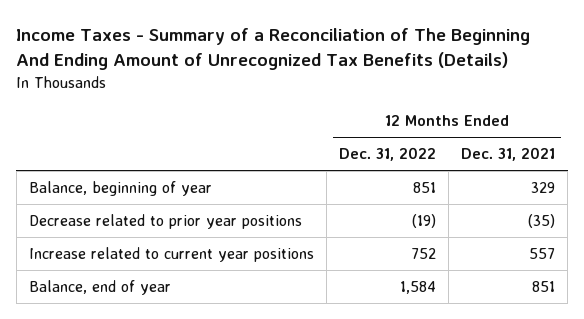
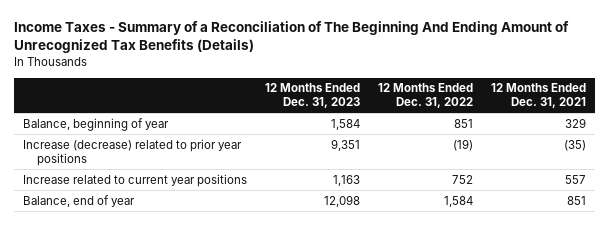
none -> [265,83,361,109] 12 Months Ended Dec. 31, 2023
[28,214,302,230] Decrease related to prior year positions -> [23,138,243,166] Increase (decrease) related to prior year positions

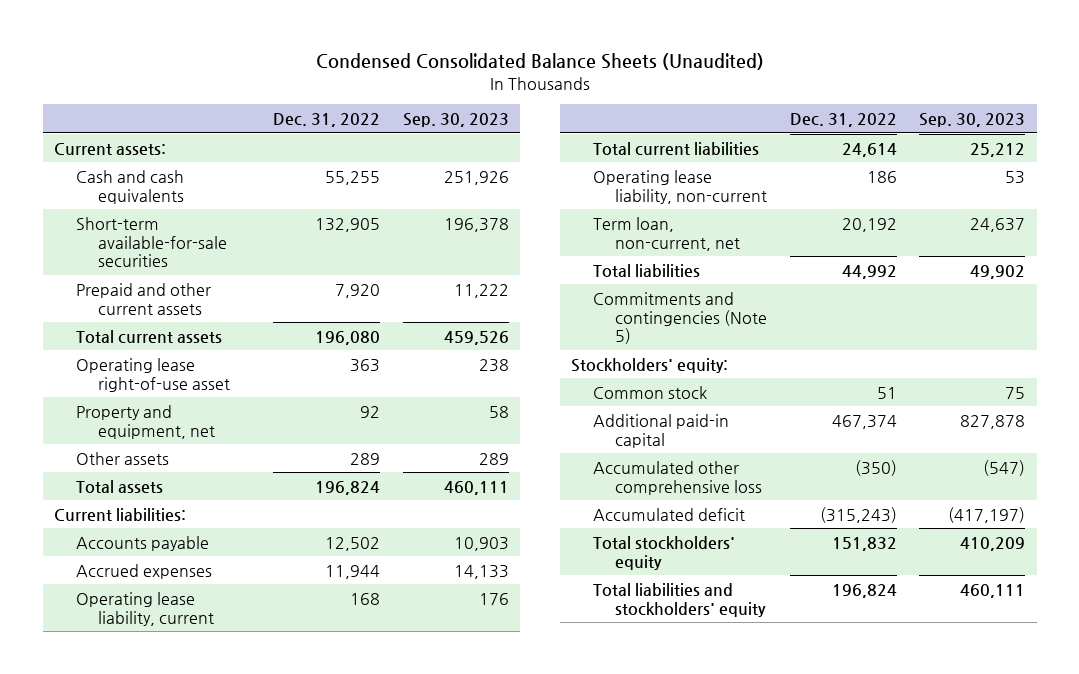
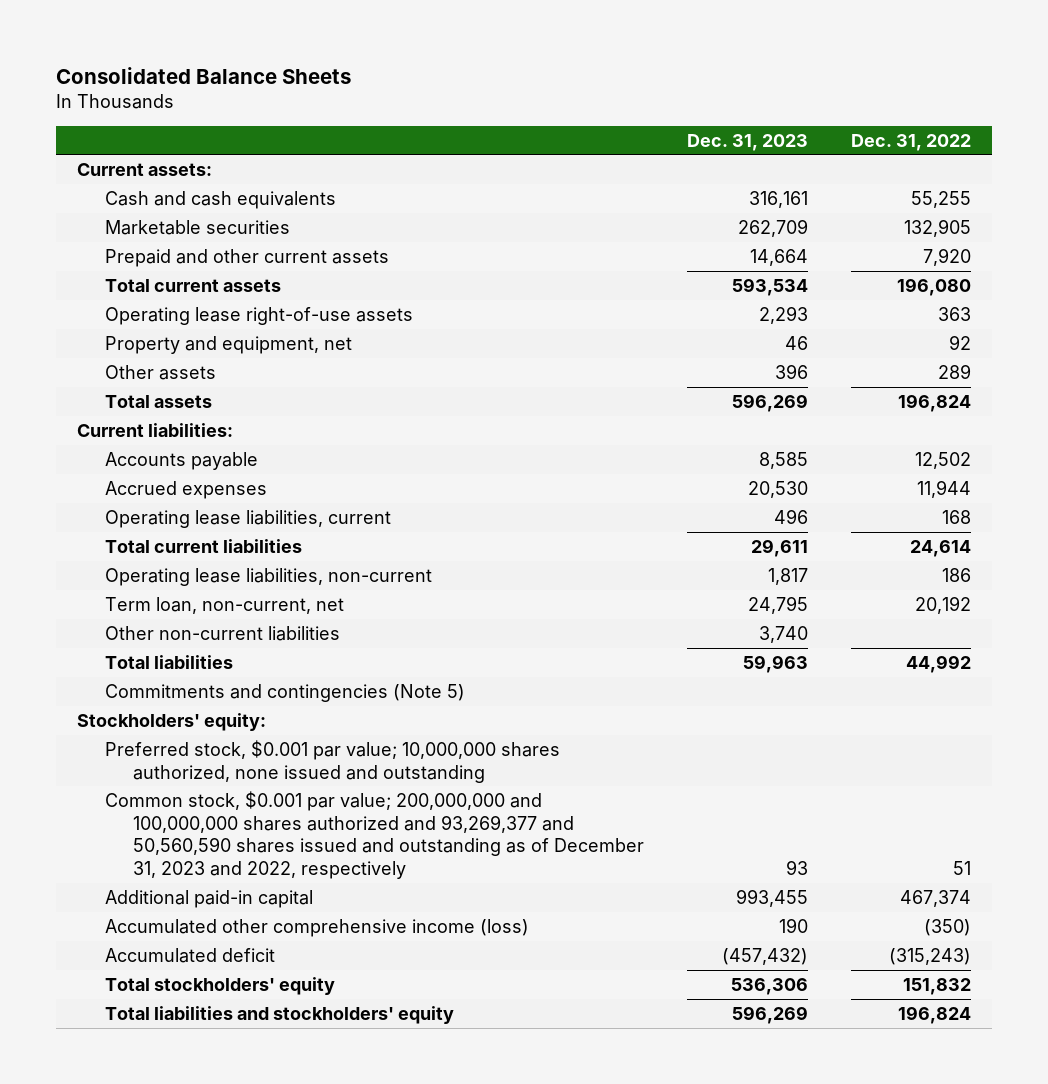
[315,53,764,71] Condensed Consolidated Balance Sheets (Unaudited) -> [55,66,351,84] Consolidated Balance Sheets
[402,113,509,128] Sep. 30, 2023 -> none
none -> [686,133,808,151] Dec. 31, 2023
[76,216,228,268] Short-term available-for-sale securities -> [105,219,291,235] Marketable securities
[76,357,231,392] Operating lease right-of-use asset -> [105,306,414,325] Operating lease right-of-use assets
[76,591,215,626] Operating lease liability, current -> [105,509,392,528] Operating lease liabilities, current
[593,169,768,204] Operating lease liability, non-current -> [105,567,433,586] Operating lease liabilities, non-current
none -> [105,625,341,641] Other non-current liabilities
none -> [105,739,561,783] Preferred stock, $0.001 par value; 10,000,000 shares authorized, none issued and outstanding
[593,385,708,399] Common stock -> [105,790,645,880] Common stock, $0.001 par value; 200,000,000 and 100,000,000 shares authorized and 93,269,377 and 50,560,590 shares issued and outstanding as of December 31, 2023 and 2022, respectively
[593,460,763,495] Accumulated other comprehensive loss -> [105,918,530,937] Accumulated other comprehensive income (loss)

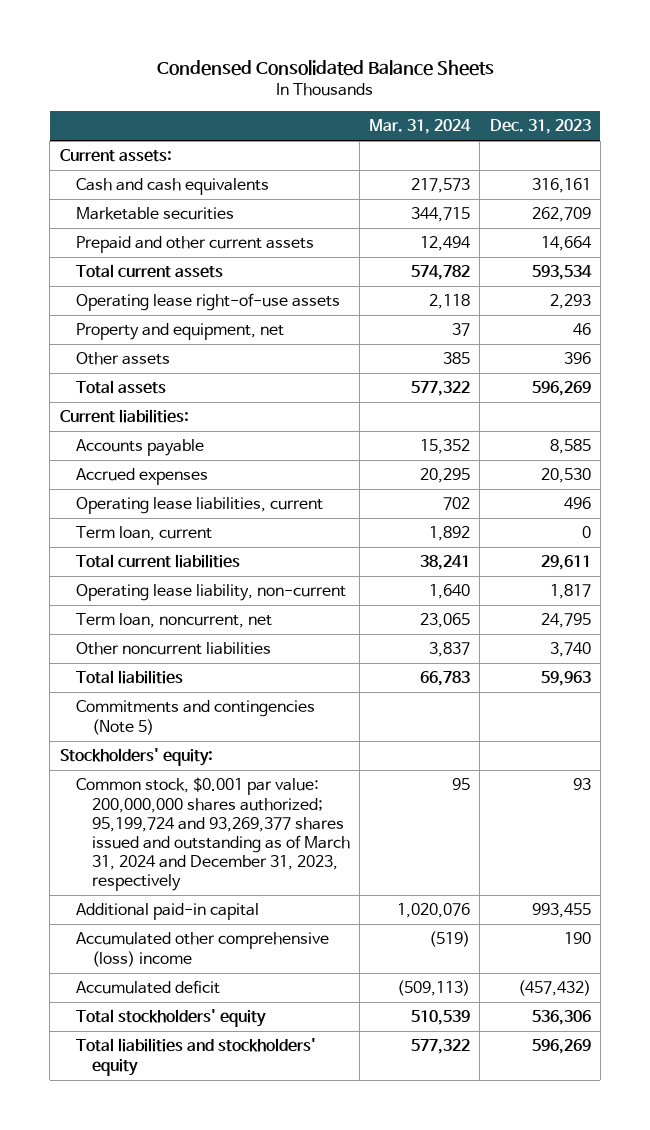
[55,66,351,84] Consolidated Balance Sheets -> [157,60,495,77] Condensed Consolidated Balance Sheets
[850,133,971,151] Dec. 31, 2022 -> none
none -> [369,119,472,135] Mar. 31, 2024
none -> [75,526,212,542] Term loan, current
[105,567,433,586] Operating lease liabilities, non-current -> [75,584,346,602] Operating lease liability, non-current
[105,596,345,614] Term loan, non-current, net -> [75,613,272,629] Term loan, noncurrent, net
[105,625,341,641] Other non-current liabilities -> [75,642,271,656] Other noncurrent liabilities
[105,739,561,783] Preferred stock, $0.001 par value; 10,000,000 shares authorized, none issued and outstanding -> none
[105,790,645,880] Common stock, $0.001 par value; 200,000,000 and 100,000,000 shares authorized and 93,269,377 and 50,560,590 shares issued and outstanding as of December 31, 2023 and 2022, respectively -> [75,777,350,892] Common stock, $0.001 par value: 200,000,000 shares authorized; 95,199,724 and 93,269,377 shares issued and outstanding as of March 31, 2024 and December 31, 2023, respectively
[105,918,530,937] Accumulated other comprehensive income (loss) -> [75,932,329,967] Accumulated other comprehensive (loss) income

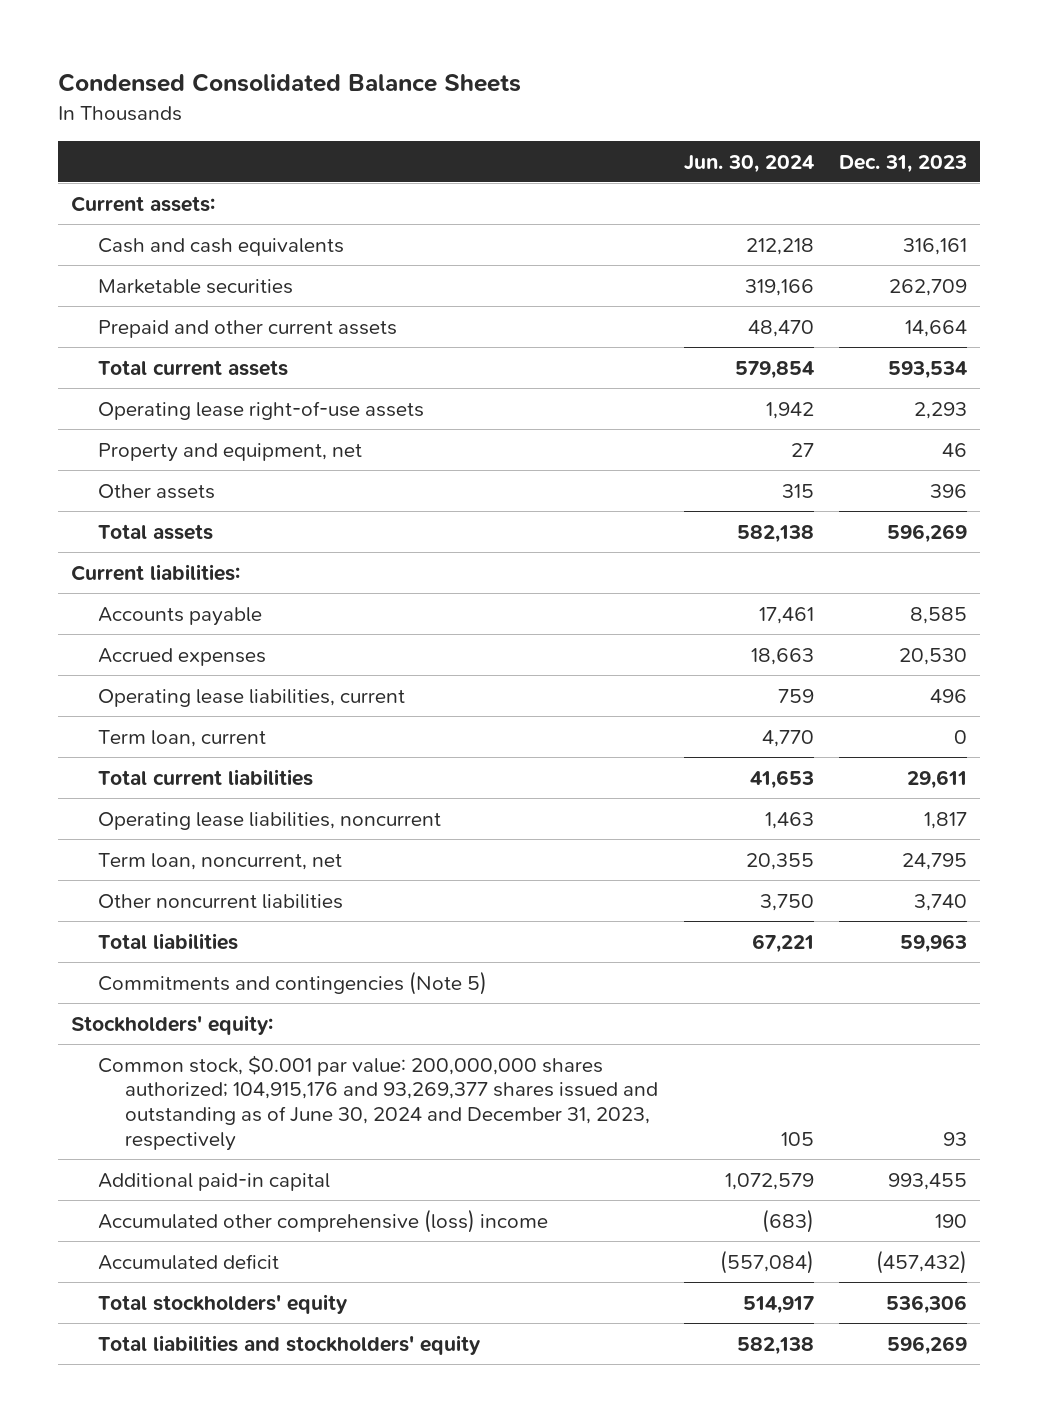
[369,119,472,135] Mar. 31, 2024 -> none
none -> [683,154,814,173] Jun. 30, 2024
[75,584,346,602] Operating lease liability, non-current -> [98,811,442,830] Operating lease liabilities, noncurrent
[75,777,350,892] Common stock, $0.001 par value: 200,000,000 shares authorized; 95,199,724 and 93,269,377 shares issued and outstanding as of March 31, 2024 and December 31, 2023, respectively -> [98,1054,659,1151] Common stock, $0.001 par value: 200,000,000 shares authorized; 104,915,176 and 93,269,377 shares issued and outstanding as of June 30, 2024 and December 31, 2023, respectively

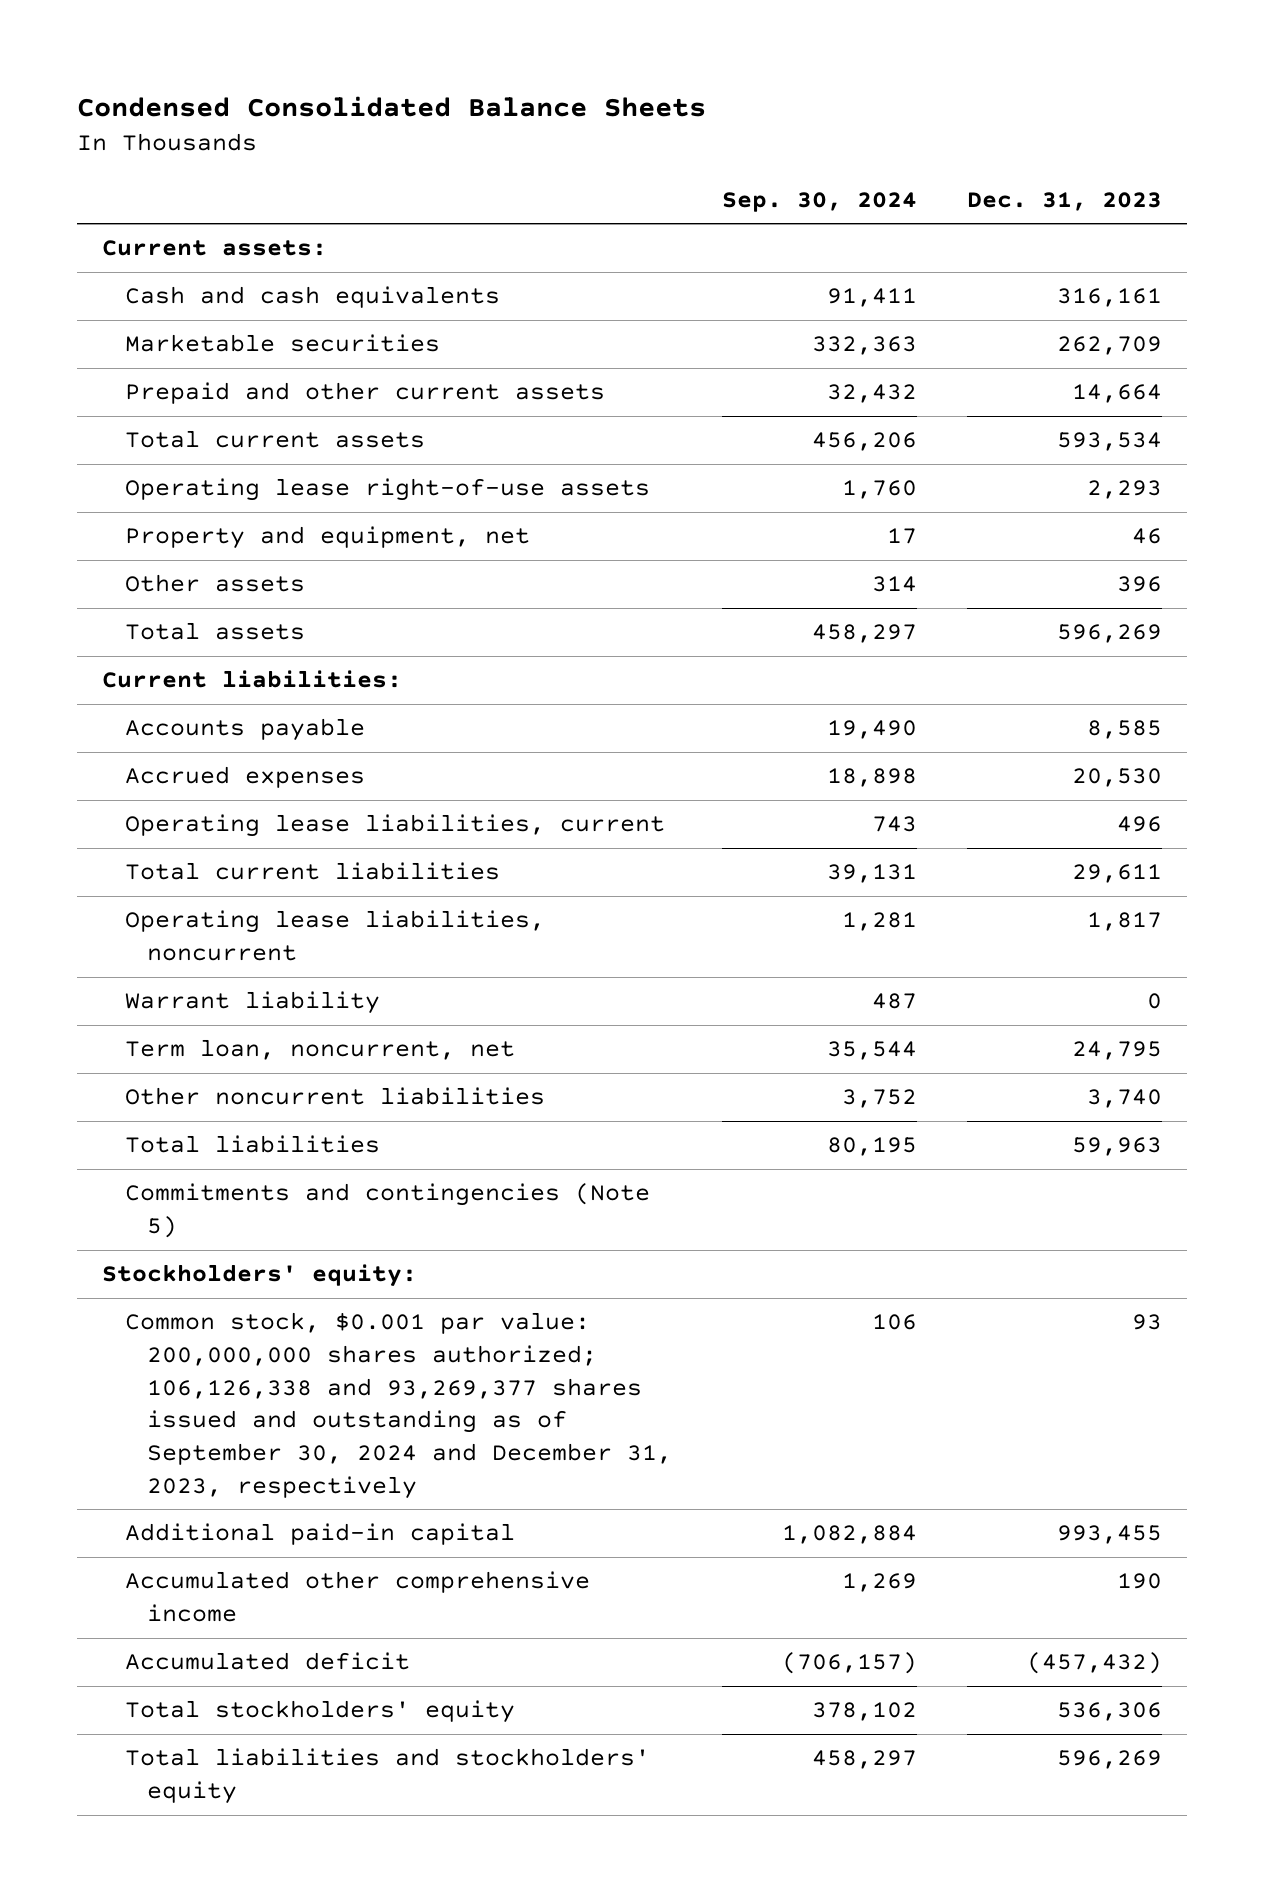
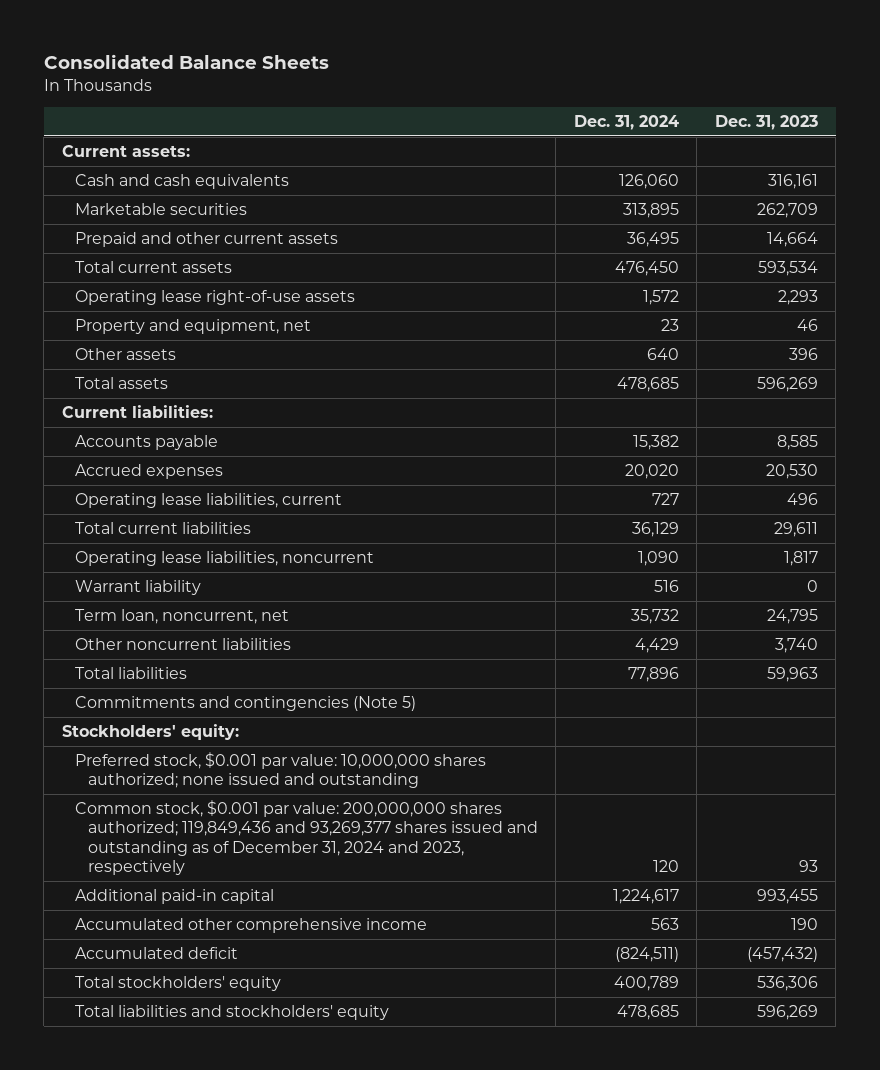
[77,96,707,118] Condensed Consolidated Balance Sheets -> [43,54,329,70] Consolidated Balance Sheets
[721,191,917,212] Sep. 30, 2024 -> none
none -> [573,115,679,131] Dec. 31, 2024
none -> [74,751,486,789] Preferred stock, $0.001 par value: 10,000,000 shares authorized; none issued and outstanding
[124,1312,673,1499] Common stock, $0.001 par value: 200,000,000 shares authorized; 106,126,338 and 93,269,377 shares issued and outstanding as of September 30, 2024 and December 31, 2023, respectively -> [74,799,538,876] Common stock, $0.001 par value: 200,000,000 shares authorized; 119,849,436 and 93,269,377 shares issued and outstanding as of December 31, 2024 and 2023, respectively

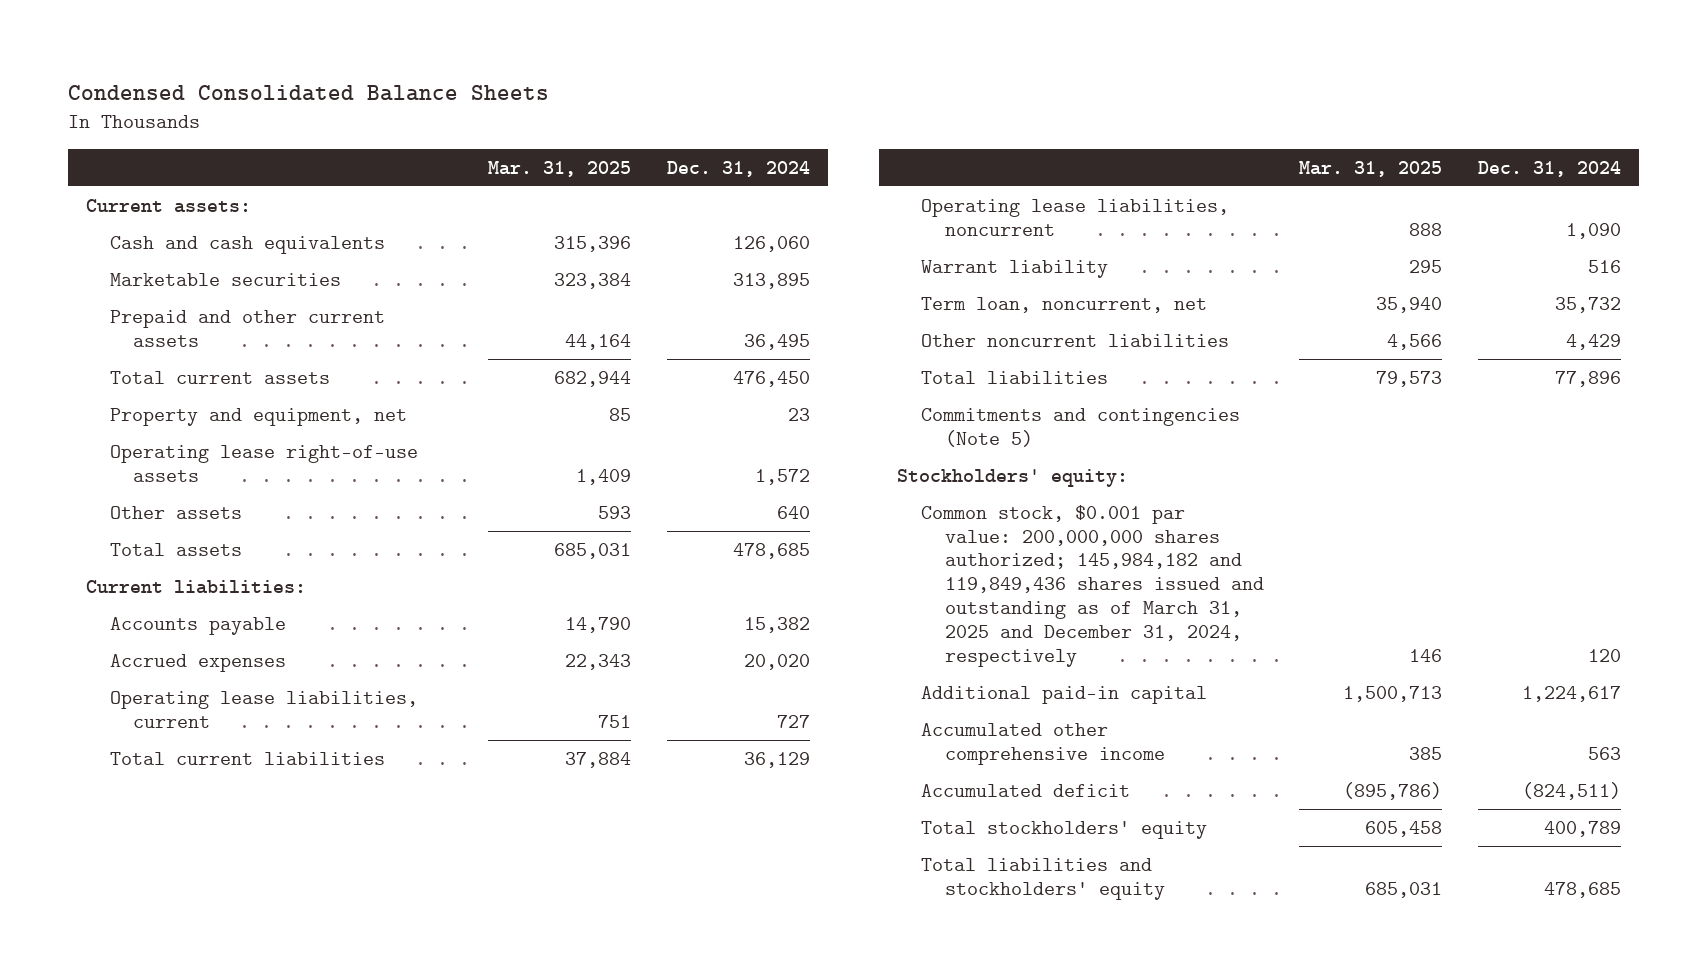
[43,54,329,70] Consolidated Balance Sheets -> [68,85,550,102] Condensed Consolidated Balance Sheets
[714,115,818,131] Dec. 31, 2023 -> none
none -> [488,160,632,177] Mar. 31, 2025
[74,289,355,305] Operating lease right-of-use assets -> [109,444,418,482] Operating lease right-of-use assets
[74,751,486,789] Preferred stock, $0.001 par value: 10,000,000 shares authorized; none issued and outstanding -> none
[74,799,538,876] Common stock, $0.001 par value: 200,000,000 shares authorized; 119,849,436 and 93,269,377 shares issued and outstanding as of December 31, 2024 and 2023, respectively -> [921,504,1264,667] Common stock, $0.001 par value: 200,000,000 shares authorized; 145,984,182 and 119,849,436 shares issued and outstanding as of March 31, 2025 and December 31, 2024, respectively

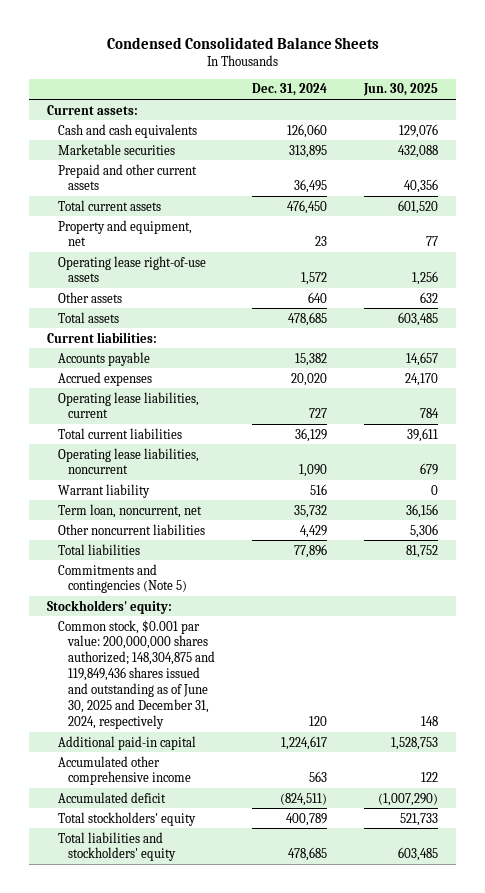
[488,160,632,177] Mar. 31, 2025 -> none
none -> [362,83,438,97] Jun. 30, 2025
[921,504,1264,667] Common stock, $0.001 par value: 200,000,000 shares authorized; 145,984,182 and 119,849,436 shares issued and outstanding as of March 31, 2025 and December 31, 2024, respectively -> [57,619,215,729] Common stock, $0.001 par value: 200,000,000 shares authorized; 148,304,875 and 119,849,436 shares issued and outstanding as of June 30, 2025 and December 31, 2024, respectively

